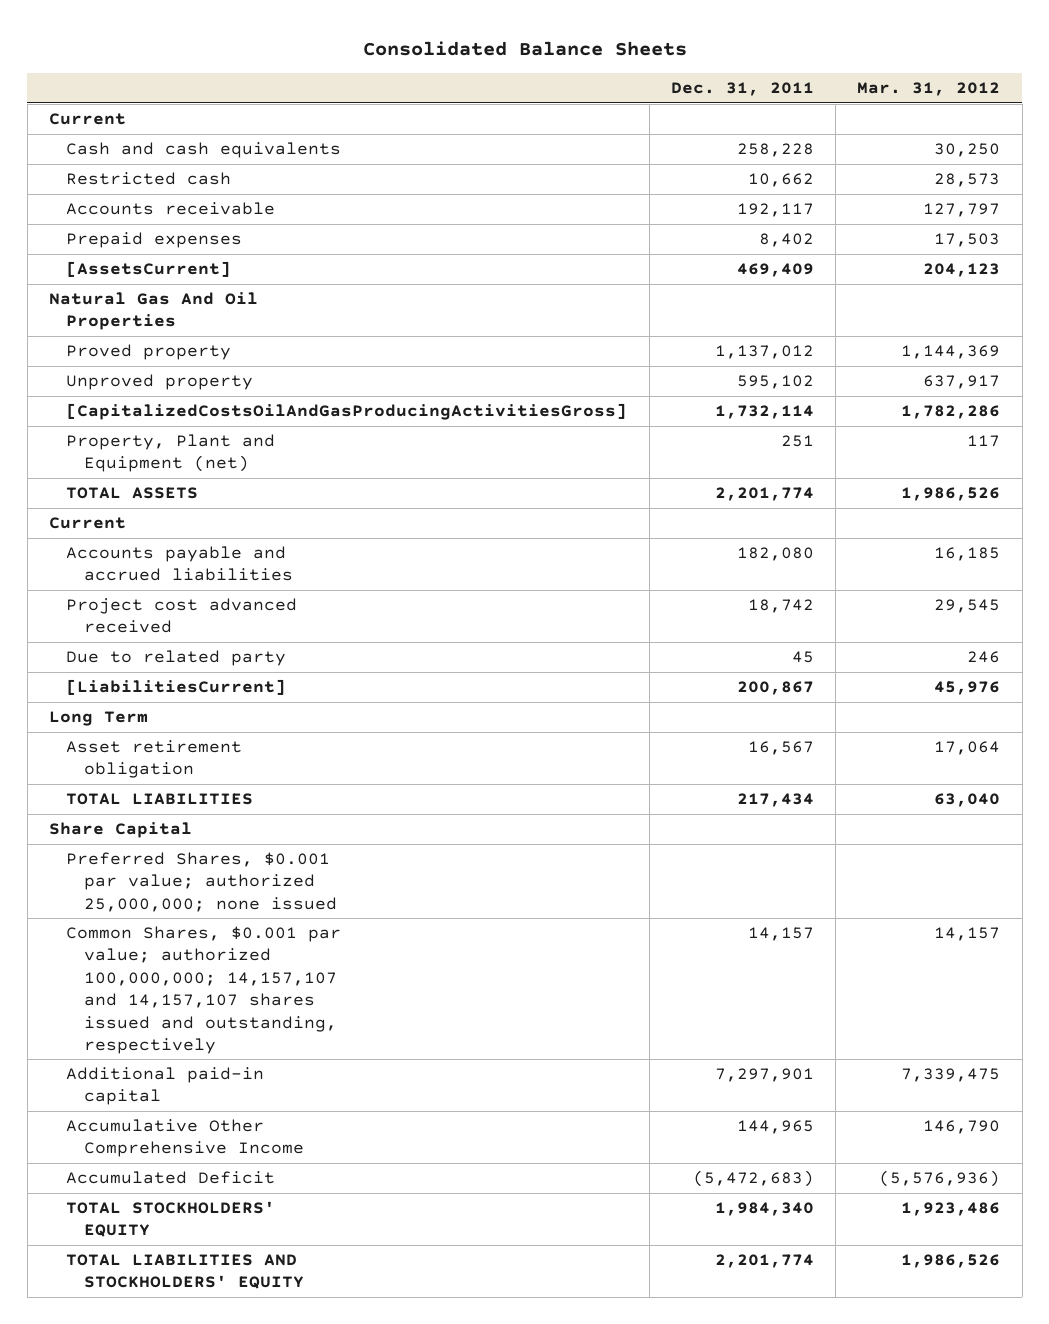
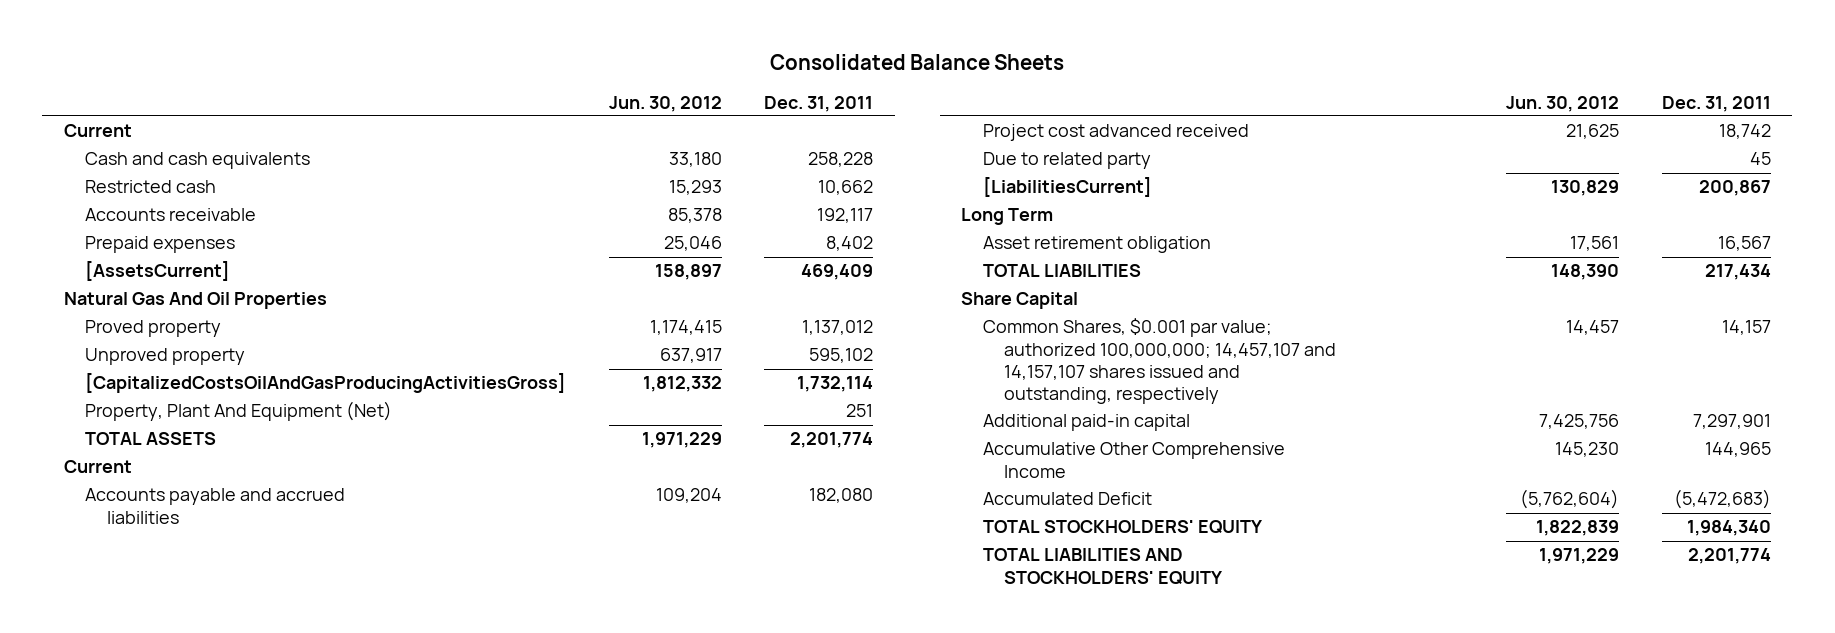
[857,81,1001,96] Mar. 31, 2012 -> none
none -> [608,95,722,112] Jun. 30, 2012
[66,434,276,473] Property, Plant and Equipment (net) -> [85,401,393,422] Property, Plant And Equipment (Net)
[66,852,337,912] Preferred Shares, $0.001 par value; authorized 25,000,000; none issued -> none
[66,926,342,1054] Common Shares, $0.001 par value; authorized 100,000,000; 14,157,107 and 14,157,107 shares issued and outstanding, respectively -> [982,318,1337,404] Common Shares, $0.001 par value; authorized 100,000,000; 14,457,107 and 14,157,107 shares issued and outstanding, respectively

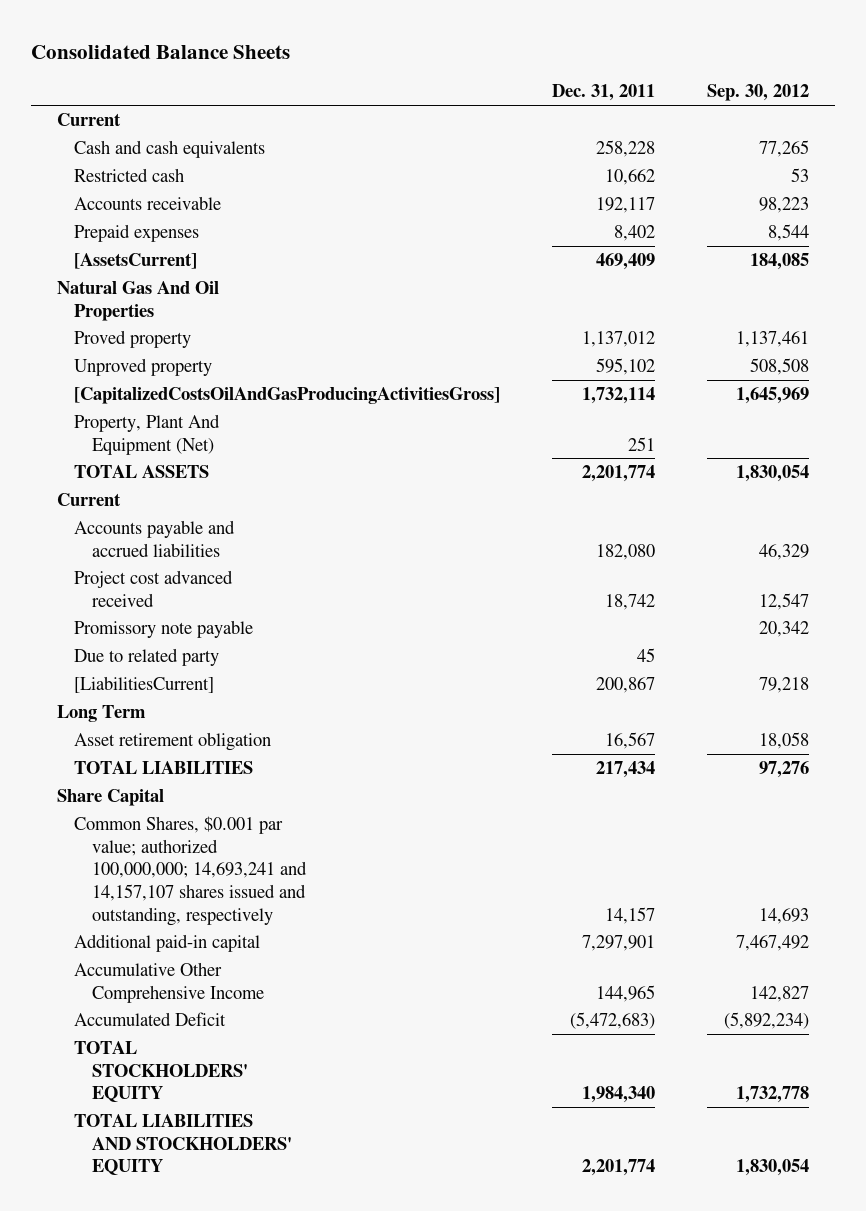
[608,95,722,112] Jun. 30, 2012 -> none
none -> [706,84,809,102] Sep. 30, 2012
none -> [74,619,254,638] Promissory note payable
[982,318,1337,404] Common Shares, $0.001 par value; authorized 100,000,000; 14,457,107 and 14,157,107 shares issued and outstanding, respectively -> [74,815,308,926] Common Shares, $0.001 par value; authorized 100,000,000; 14,693,241 and 14,157,107 shares issued and outstanding, respectively

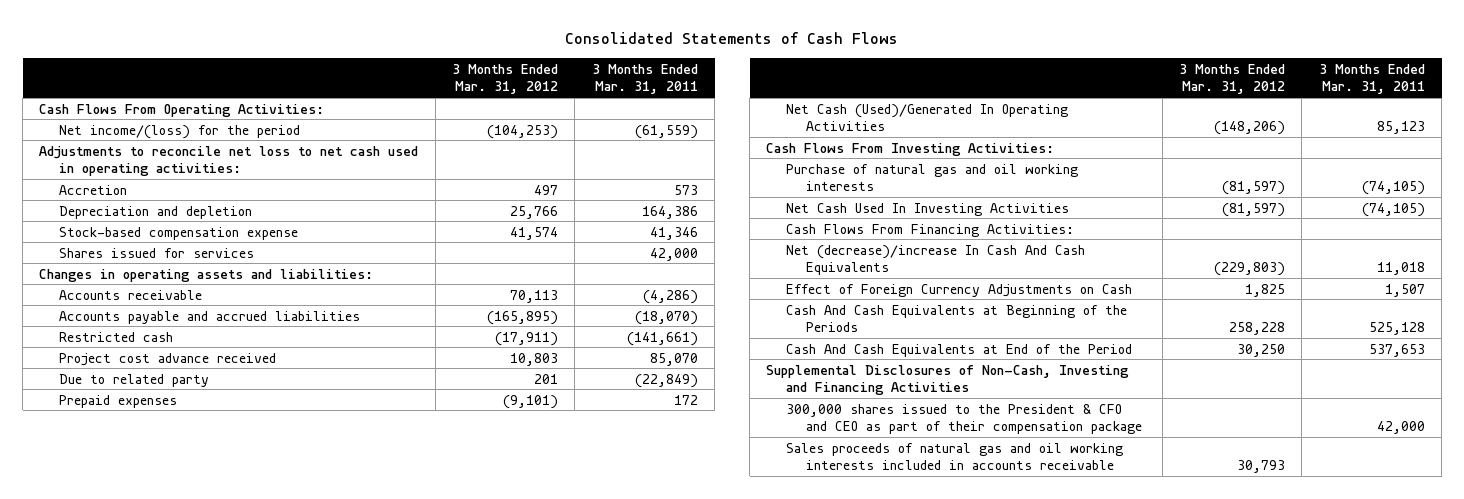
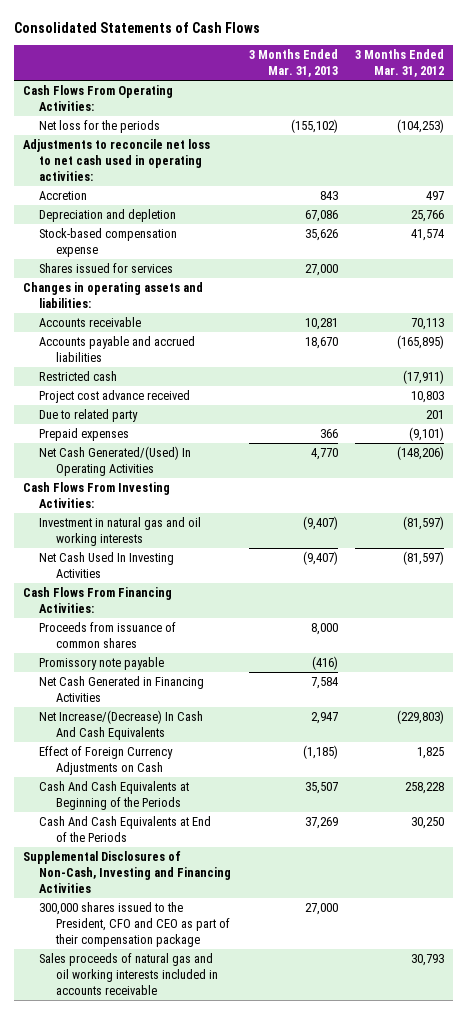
[591,63,698,95] 3 Months Ended Mar. 31, 2011 -> none
none -> [248,48,338,77] 3 Months Ended Mar. 31, 2013
[59,124,301,139] Net income/(loss) for the period -> [39,119,161,133] Net loss for the periods
[786,103,1069,131] Net Cash (Used)/Generated In Operating Activities -> [39,445,192,476] Net Cash Generated/(Used) In Operating Activities
[786,163,1079,191] Purchase of natural gas and oil working interests -> [39,516,202,546] Investment in natural gas and oil working interests
none -> [39,621,177,648] Proceeds from issuance of common shares
none -> [39,656,165,670] Promissory note payable
none -> [39,675,205,702] Net Cash Generated in Financing Activities
[786,244,1086,275] Net (decrease)/increase In Cash And Cash Equivalents -> [39,709,204,740] Net Increase/(Decrease) In Cash And Cash Equivalents
[786,343,1133,357] Cash And Cash Equivalents at End of the Period -> [39,815,212,842] Cash And Cash Equivalents at End of the Periods
[786,403,1143,434] 300,000 shares issued to the President & CFO and CEO as part of their compensation package -> [39,901,230,947] 300,000 shares issued to the President, CFO and CEO as part of their compensation package

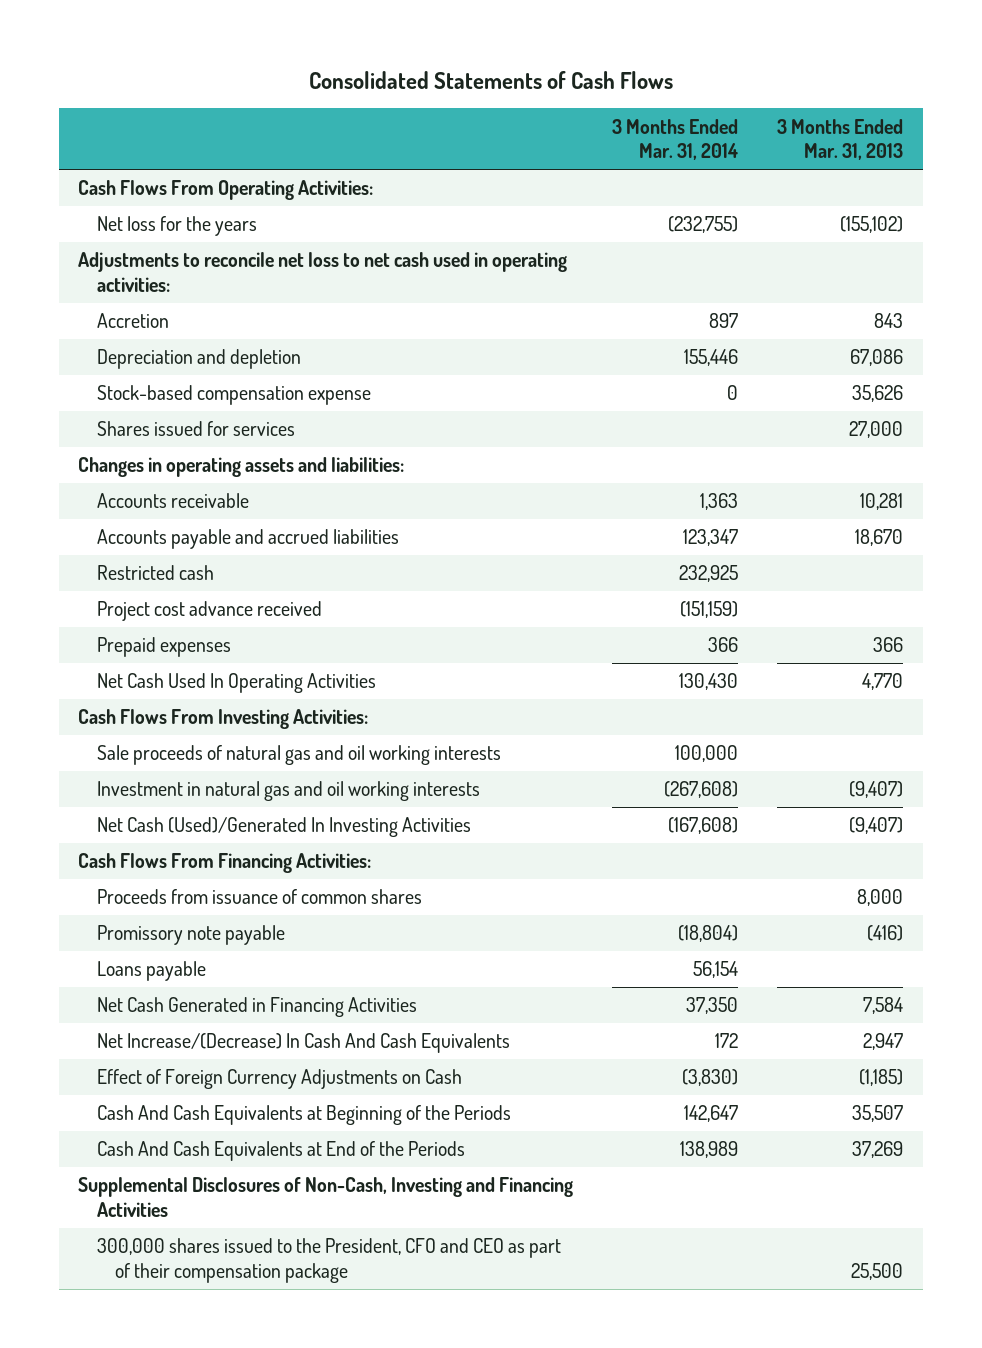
[355,48,445,77] 3 Months Ended Mar. 31, 2012 -> none
none -> [612,118,739,161] 3 Months Ended Mar. 31, 2014
[39,119,161,133] Net loss for the periods -> [96,216,257,237] Net loss for the years
[39,408,139,422] Due to related party -> none
[39,445,192,476] Net Cash Generated/(Used) In Operating Activities -> [96,673,376,694] Net Cash Used In Operating Activities
none -> [96,745,501,766] Sale proceeds of natural gas and oil working interests
[39,551,175,578] Net Cash Used In Investing Activities -> [96,817,471,838] Net Cash (Used)/Generated In Investing Activities
none -> [96,961,206,982] Loans payable
[39,952,218,995] Sales proceeds of natural gas and oil working interests included in accounts receivable -> none
[304,902,338,915] 27,000 -> [851,1262,904,1280] 25,500

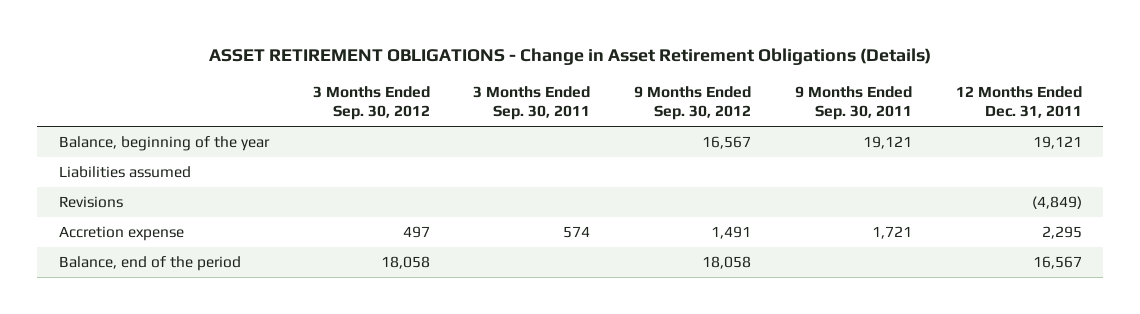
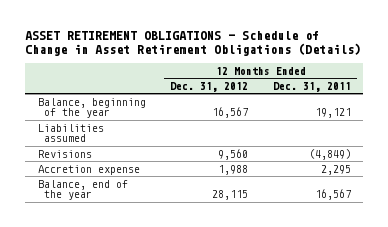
[209,48,932,66] ASSET RETIREMENT OBLIGATIONS - Change in Asset Retirement Obligations (Details) -> [25,30,362,56] ASSET RETIREMENT OBLIGATIONS - Schedule of Change in Asset Retirement Obligations (Details)
[312,85,430,121] 3 Months Ended Sep. 30, 2012 -> none
[473,85,591,121] 3 Months Ended Sep. 30, 2011 -> none
[634,85,752,121] 9 Months Ended Sep. 30, 2012 -> none
[794,85,912,121] 9 Months Ended Sep. 30, 2011 -> none
none -> [170,81,249,92] Dec. 31, 2012
[58,256,241,272] Balance, end of the period -> [37,179,128,201] Balance, end of the year

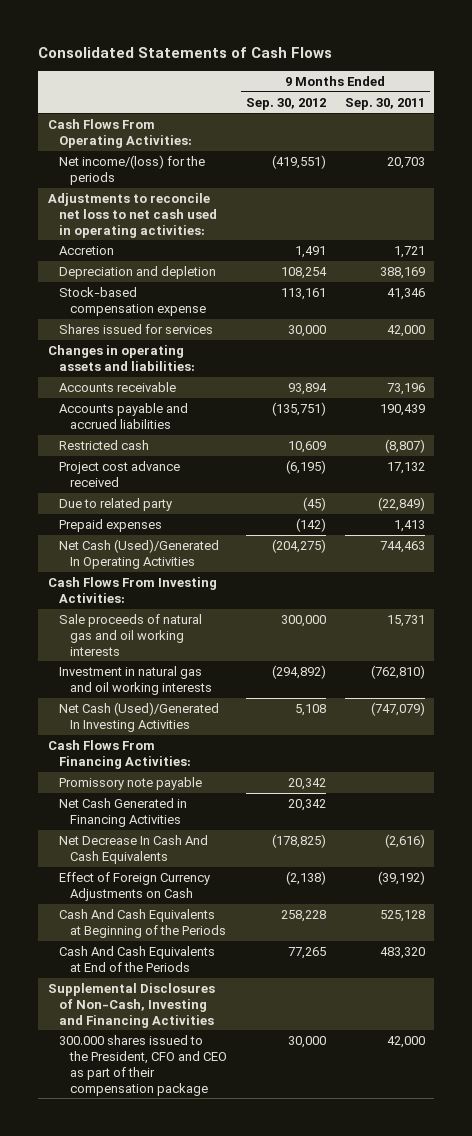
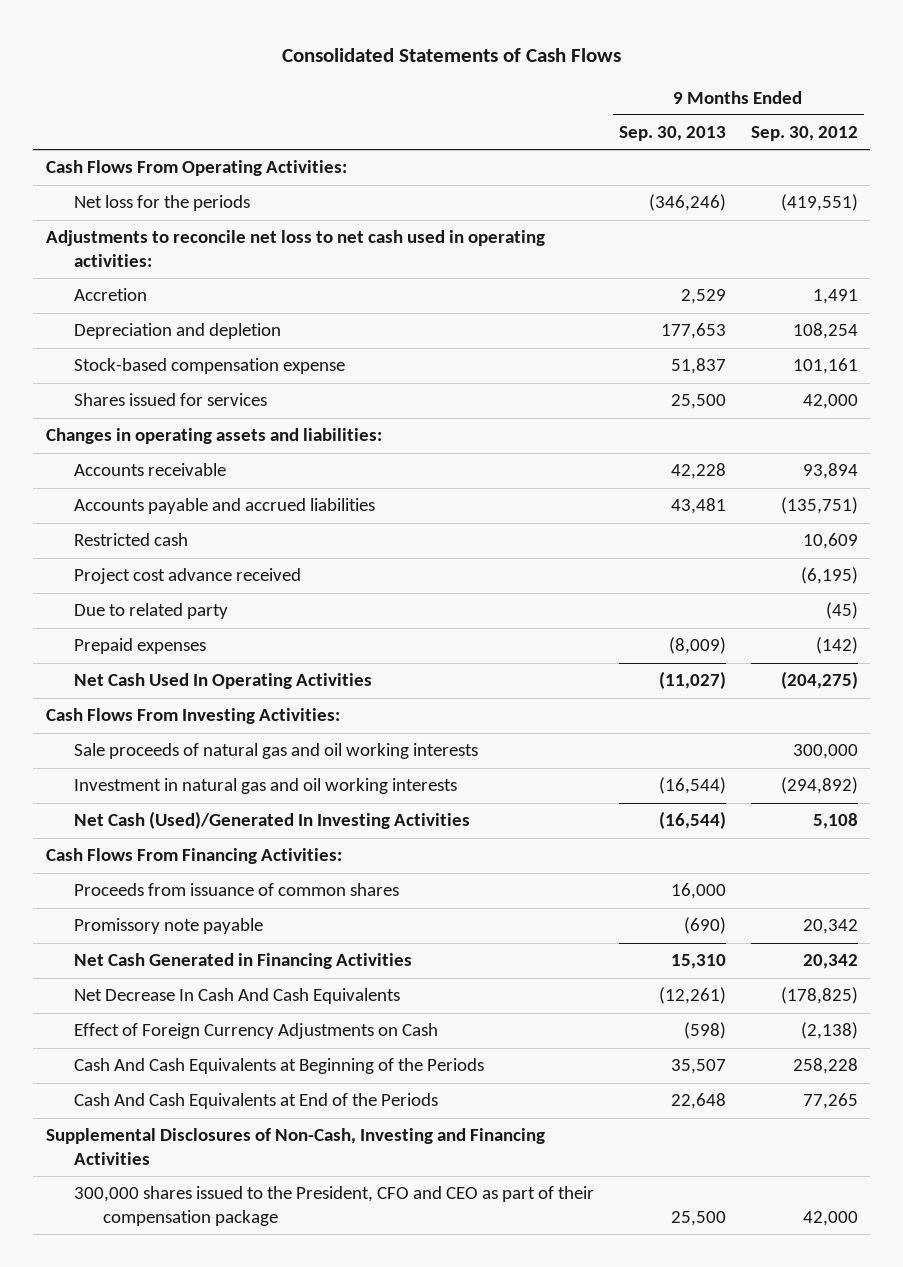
[344,97,425,110] Sep. 30, 2011 -> none
none -> [618,126,726,142] Sep. 30, 2013
[58,154,205,185] Net income/(loss) for the periods -> [74,195,251,212] Net loss for the periods
[280,287,326,300] 113,161 -> [792,358,858,375] 101,161
[287,324,326,337] 30,000 -> [802,394,858,410] 42,000
[58,538,219,569] Net Cash (Used)/Generated In Operating Activities -> [74,673,373,690] Net Cash Used In Operating Activities
none -> [74,883,400,897] Proceeds from issuance of common shares
[58,1034,227,1096] 300.000 shares issued to the President, CFO and CEO as part of their compensation package -> [74,1186,595,1226] 300,000 shares issued to the President, CFO and CEO as part of their compensation package
[287,1035,326,1048] 30,000 -> [802,1210,858,1226] 42,000

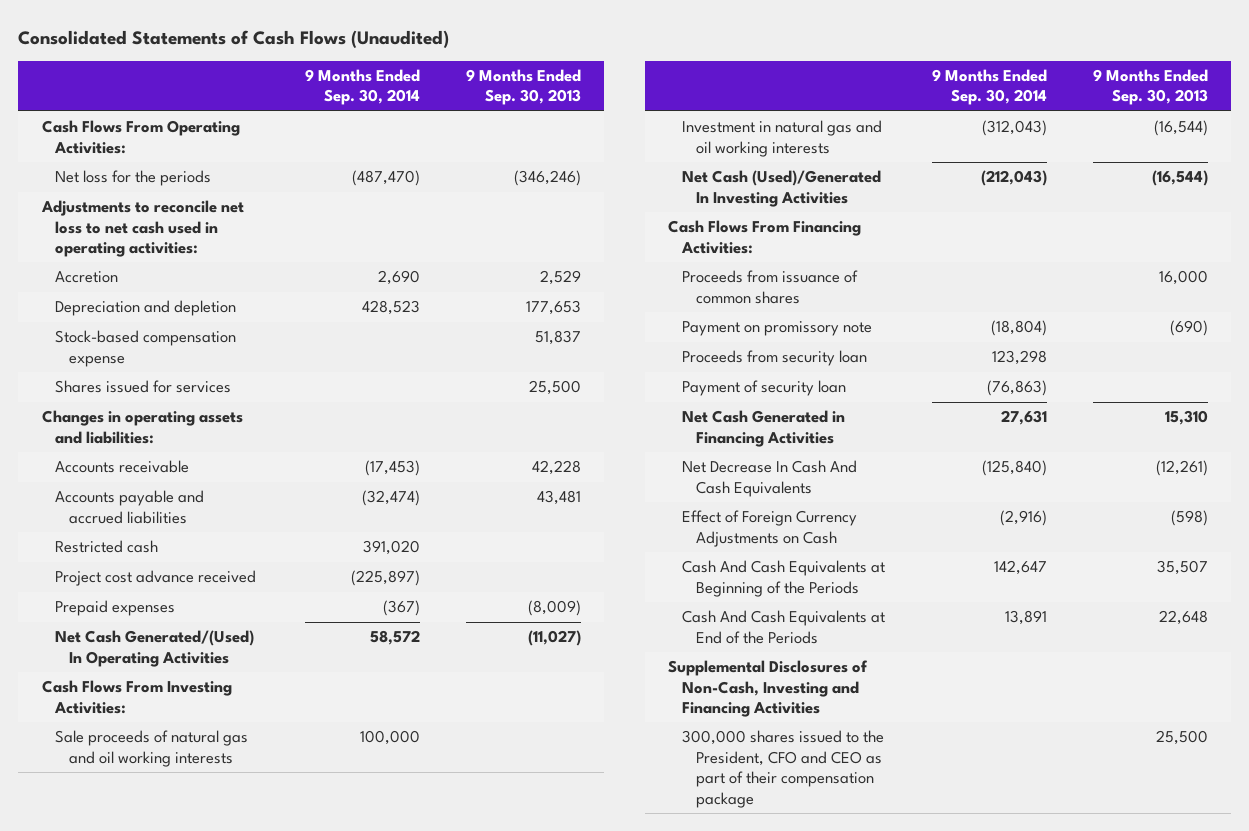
[281,47,621,62] Consolidated Statements of Cash Flows -> [18,30,450,49] Consolidated Statements of Cash Flows (Unaudited)
[750,126,858,142] Sep. 30, 2012 -> none
none -> [304,68,420,106] 9 Months Ended Sep. 30, 2014
[74,603,229,620] Due to related party -> none
[74,673,373,690] Net Cash Used In Operating Activities -> [55,630,255,667] Net Cash Generated/(Used) In Operating Activities
[74,918,264,935] Promissory note payable -> [682,321,873,337] Payment on promissory note
none -> [682,350,868,367] Proceeds from security loan
none -> [682,380,847,397] Payment of security loan

